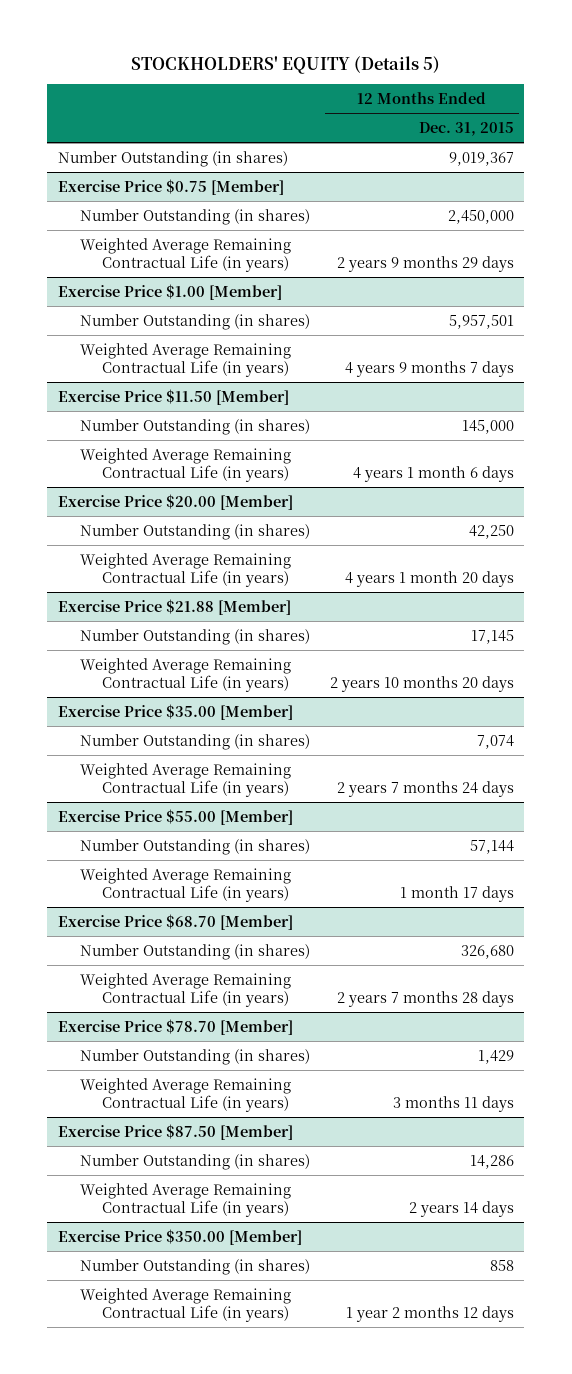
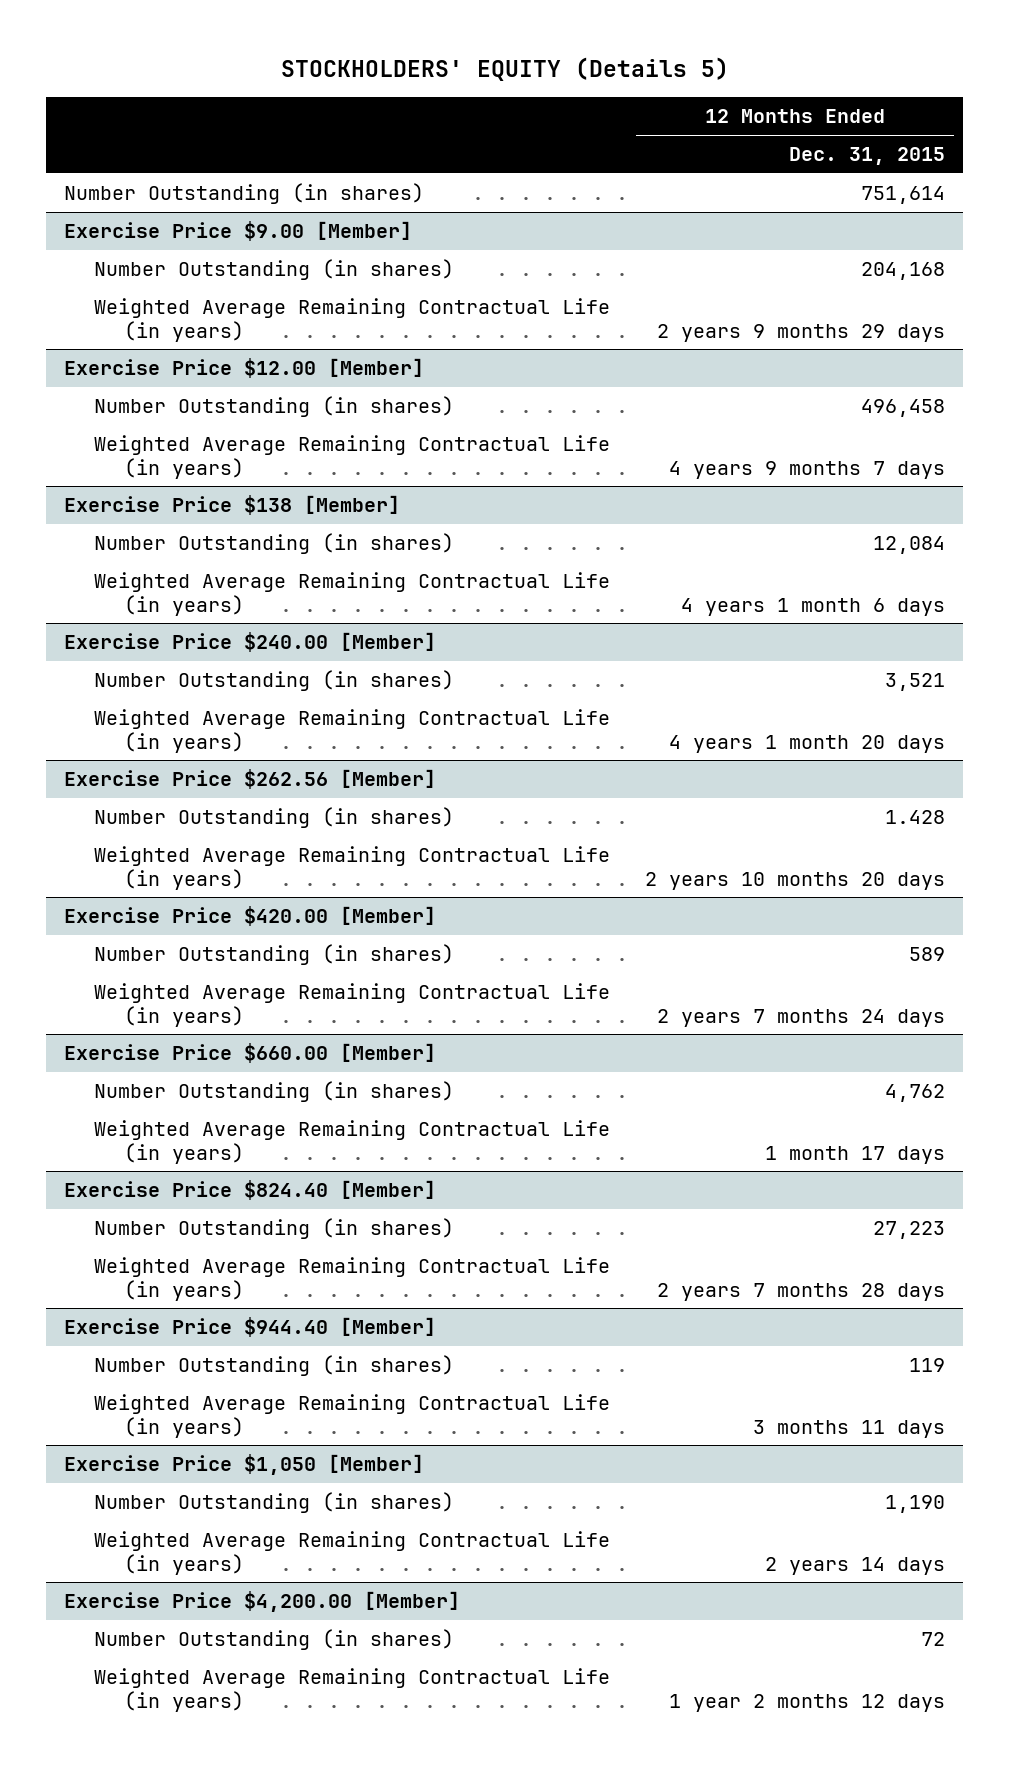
[449,151,515,166] 9,019,367 -> [861,186,946,205] 751,614
[57,178,284,195] Exercise Price $0.75 [Member] -> [64,221,413,242] Exercise Price $9.00 [Member]
[448,209,515,224] 2,450,000 -> [861,262,946,281] 204,168
[57,283,282,300] Exercise Price $1.00 [Member] -> [64,358,425,379] Exercise Price $12.00 [Member]
[449,314,515,329] 5,957,501 -> [861,399,946,418] 496,458
[57,388,289,405] Exercise Price $11.50 [Member] -> [64,495,401,516] Exercise Price $138 [Member]
[462,419,515,434] 145,000 -> [873,536,946,555] 12,084
[57,493,293,510] Exercise Price $20.00 [Member] -> [64,632,437,653] Exercise Price $240.00 [Member]
[469,524,515,539] 42,250 -> [885,673,946,692] 3,521
[57,598,291,615] Exercise Price $21.88 [Member] -> [64,769,437,790] Exercise Price $262.56 [Member]
[471,629,515,644] 17,145 -> [885,810,946,825] 1.428
[57,703,293,720] Exercise Price $35.00 [Member] -> [64,906,437,927] Exercise Price $420.00 [Member]
[477,734,515,749] 7,074 -> [909,947,946,962] 589
[57,808,293,825] Exercise Price $55.00 [Member] -> [64,1043,437,1064] Exercise Price $660.00 [Member]
[470,839,515,854] 57,144 -> [885,1084,946,1103] 4,762
[57,913,293,930] Exercise Price $68.70 [Member] -> [64,1180,437,1201] Exercise Price $824.40 [Member]
[461,944,515,959] 326,680 -> [873,1221,946,1240] 27,223
[57,1018,293,1035] Exercise Price $78.70 [Member] -> [64,1317,437,1338] Exercise Price $944.40 [Member]
[478,1049,515,1064] 1,429 -> [909,1358,946,1373] 119
[57,1123,293,1140] Exercise Price $87.50 [Member] -> [64,1454,425,1476] Exercise Price $1,050 [Member]
[470,1154,515,1169] 14,286 -> [885,1495,946,1514] 1,190
[57,1228,302,1245] Exercise Price $350.00 [Member] -> [64,1591,461,1613] Exercise Price $4,200.00 [Member]
[490,1259,515,1271] 858 -> [921,1632,946,1647] 72

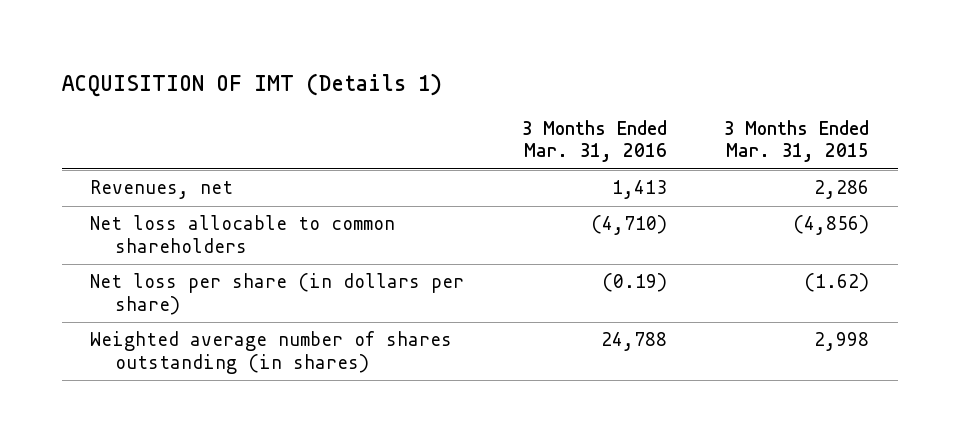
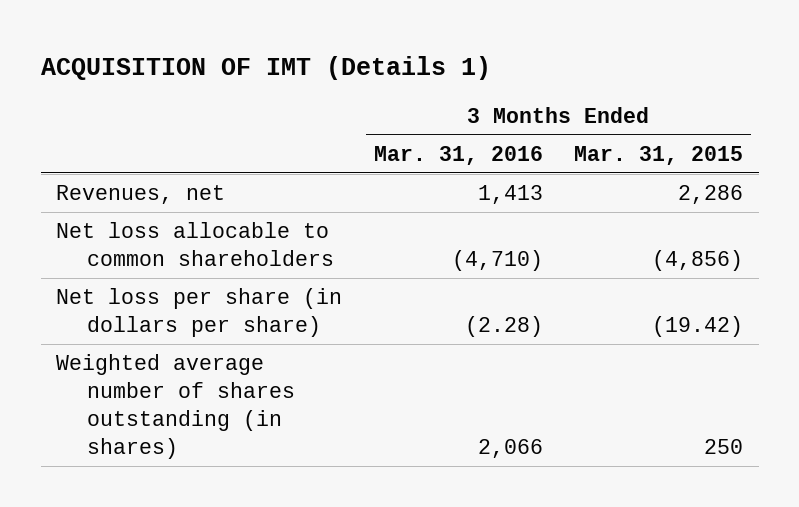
[601,273,667,293] (0.19) -> [464,316,543,338] (2.28)
[804,273,870,293] (1.62) -> [652,316,744,338] (19.42)
[600,332,667,352] 24,788 -> [477,439,543,459] 2,066
[814,332,870,352] 2,998 -> [704,439,744,455] 250

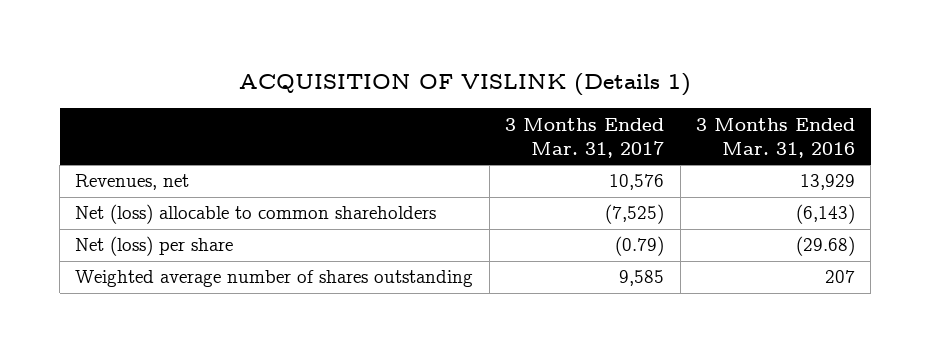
[40,55,491,80] ACQUISITION OF IMT (Details 1) -> [239,73,692,97] ACQUISITION OF VISLINK (Details 1)
[574,145,744,165] Mar. 31, 2015 -> none
none -> [505,117,665,158] 3 Months Ended Mar. 31, 2017
[477,185,543,205] 1,413 -> [799,174,855,191] 13,929
[56,222,335,267] Net loss allocable to common shareholders -> [75,204,437,225] Net (loss) allocable to common shareholders
[451,250,543,272] (4,710) -> [795,204,855,225] (6,143)
[56,288,343,338] Net loss per share (in dollars per share) -> [75,236,234,257] Net (loss) per share
[464,316,543,338] (2.28) -> [795,236,855,257] (29.68)
[56,354,296,460] Weighted average number of shares outstanding (in shares) -> [75,270,474,288] Weighted average number of shares outstanding
[477,439,543,459] 2,066 -> [824,270,855,284] 207

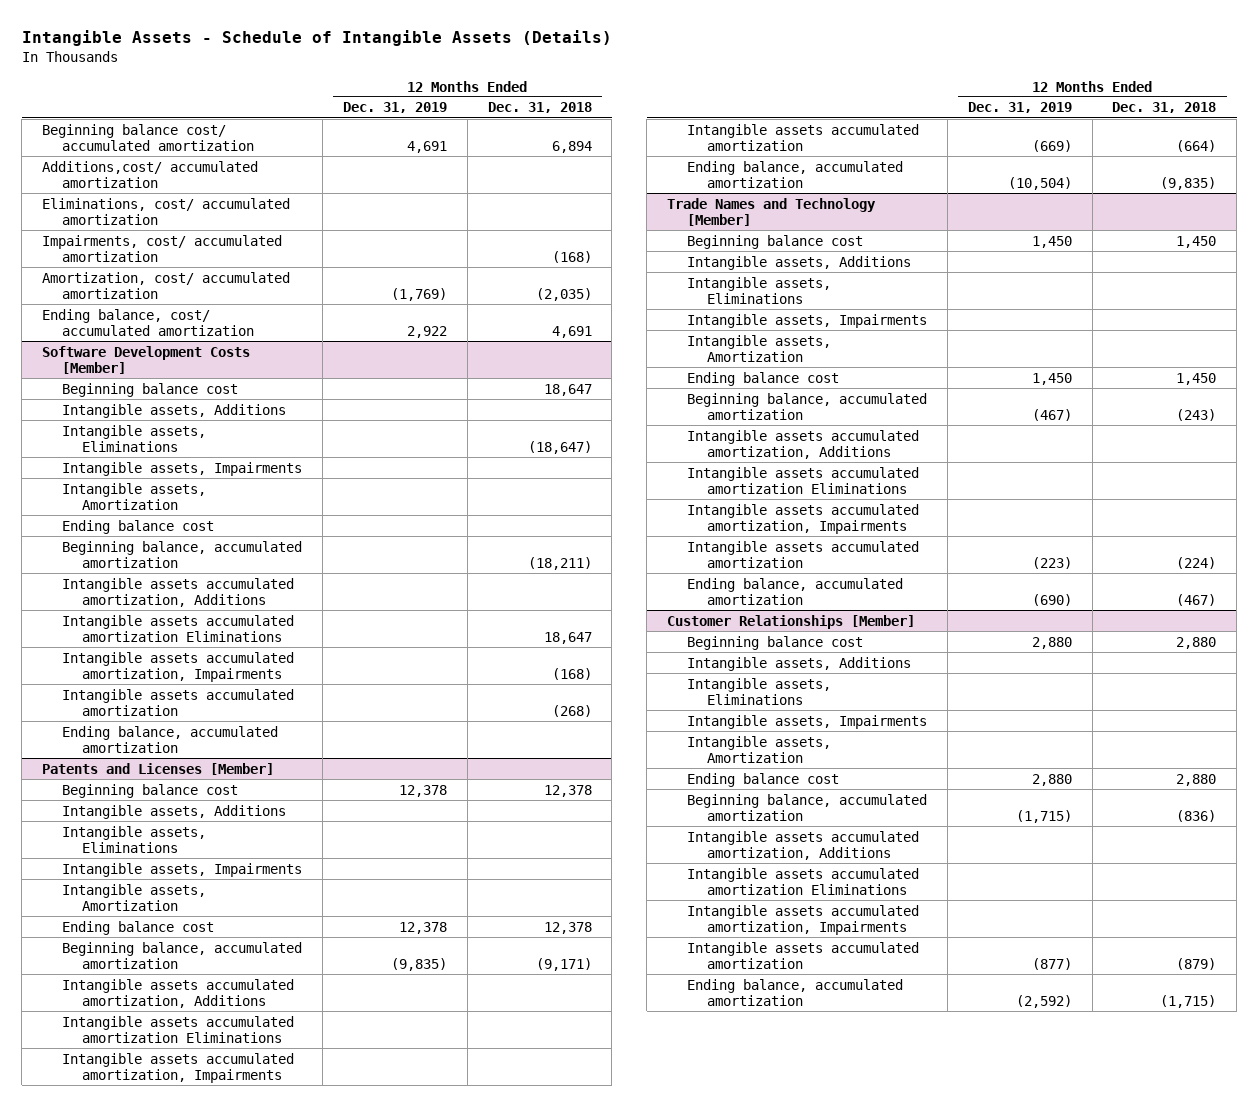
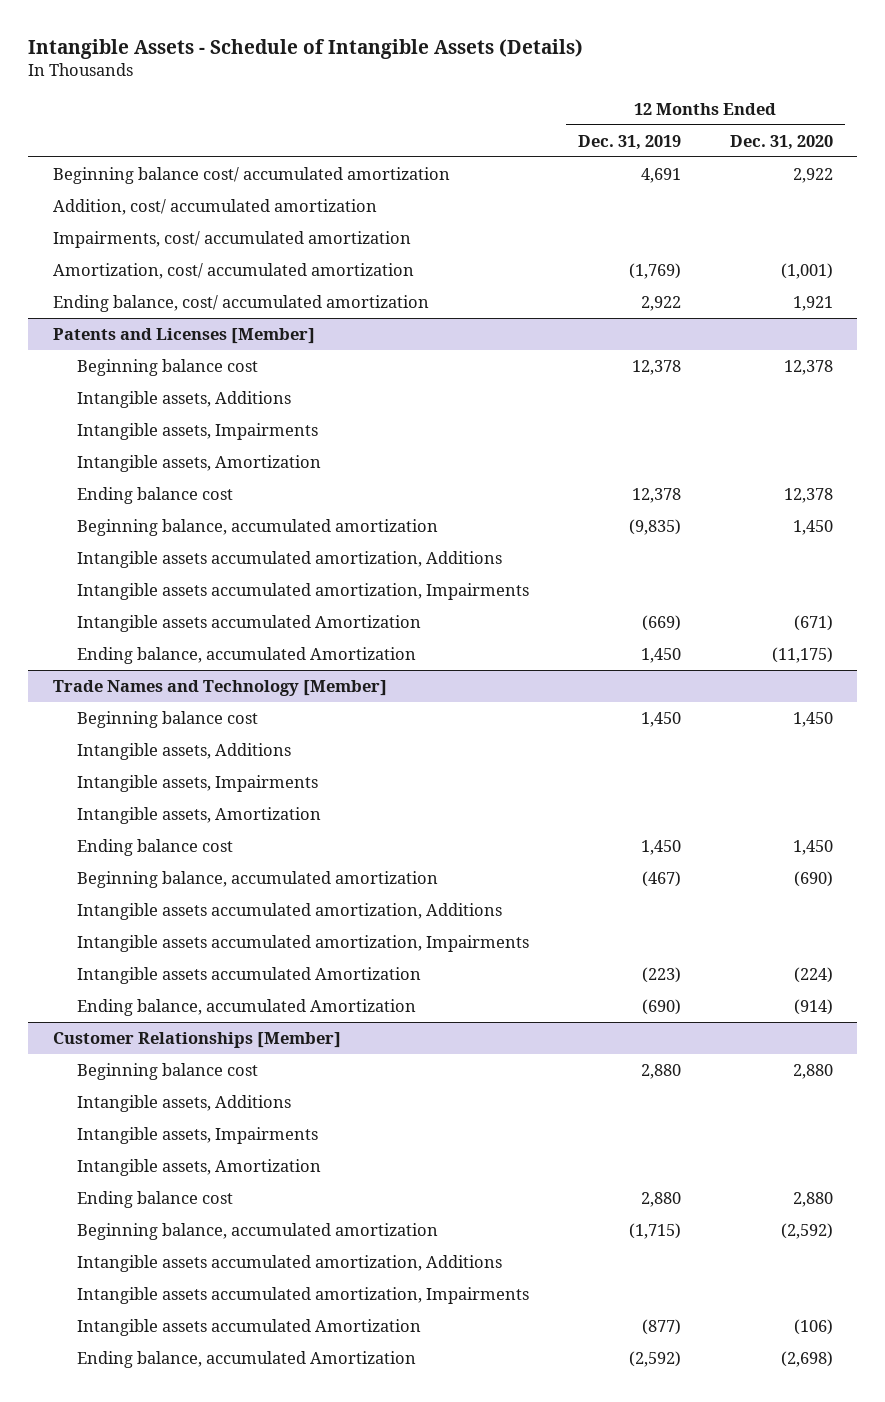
[487,102,592,114] Dec. 31, 2018 -> none
none -> [729,134,833,150] Dec. 31, 2020
[42,197,291,226] Eliminations, cost/ accumulated amortization -> none
[42,160,259,189] Additions,cost/ accumulated amortization -> [52,198,377,215] Addition, cost/ accumulated amortization
[42,345,251,375] Software Development Costs [Member] -> none
[62,382,239,397] Beginning balance cost -> none
[62,403,287,418] Intangible assets, Additions -> none
[62,424,207,453] Intangible assets, Eliminations -> none
[62,461,303,476] Intangible assets, Impairments -> none
[62,482,207,511] Intangible assets, Amortization -> none
[62,519,215,534] Ending balance cost -> none
[62,540,303,569] Beginning balance, accumulated amortization -> none
[62,577,295,608] Intangible assets accumulated amortization, Additions -> none
[62,614,295,643] Intangible assets accumulated amortization Eliminations -> none
[62,651,295,683] Intangible assets accumulated amortization, Impairments -> none
[62,688,295,717] Intangible assets accumulated amortization -> none
[62,725,279,754] Ending balance, accumulated amortization -> none
[62,825,207,854] Intangible assets, Eliminations -> none
[62,1015,295,1044] Intangible assets accumulated amortization Eliminations -> none
[687,123,920,152] Intangible assets accumulated amortization -> [76,614,421,632] Intangible assets accumulated Amortization
[687,160,904,189] Ending balance, accumulated amortization -> [76,646,416,664] Ending balance, accumulated Amortization
[1007,177,1072,191] (10,504) -> [640,647,681,663] 1,450
[687,276,832,305] Intangible assets, Eliminations -> none
[687,466,920,495] Intangible assets accumulated amortization Eliminations -> none
[687,540,920,569] Intangible assets accumulated amortization -> [76,966,421,984] Intangible assets accumulated Amortization
[687,577,904,606] Ending balance, accumulated amortization -> [76,998,416,1016] Ending balance, accumulated Amortization
[687,677,832,706] Intangible assets, Eliminations -> none
[687,867,920,896] Intangible assets accumulated amortization Eliminations -> none
[687,941,920,970] Intangible assets accumulated amortization -> [76,1318,421,1336] Intangible assets accumulated Amortization
[687,978,904,1007] Ending balance, accumulated amortization -> [76,1350,416,1368] Ending balance, accumulated Amortization

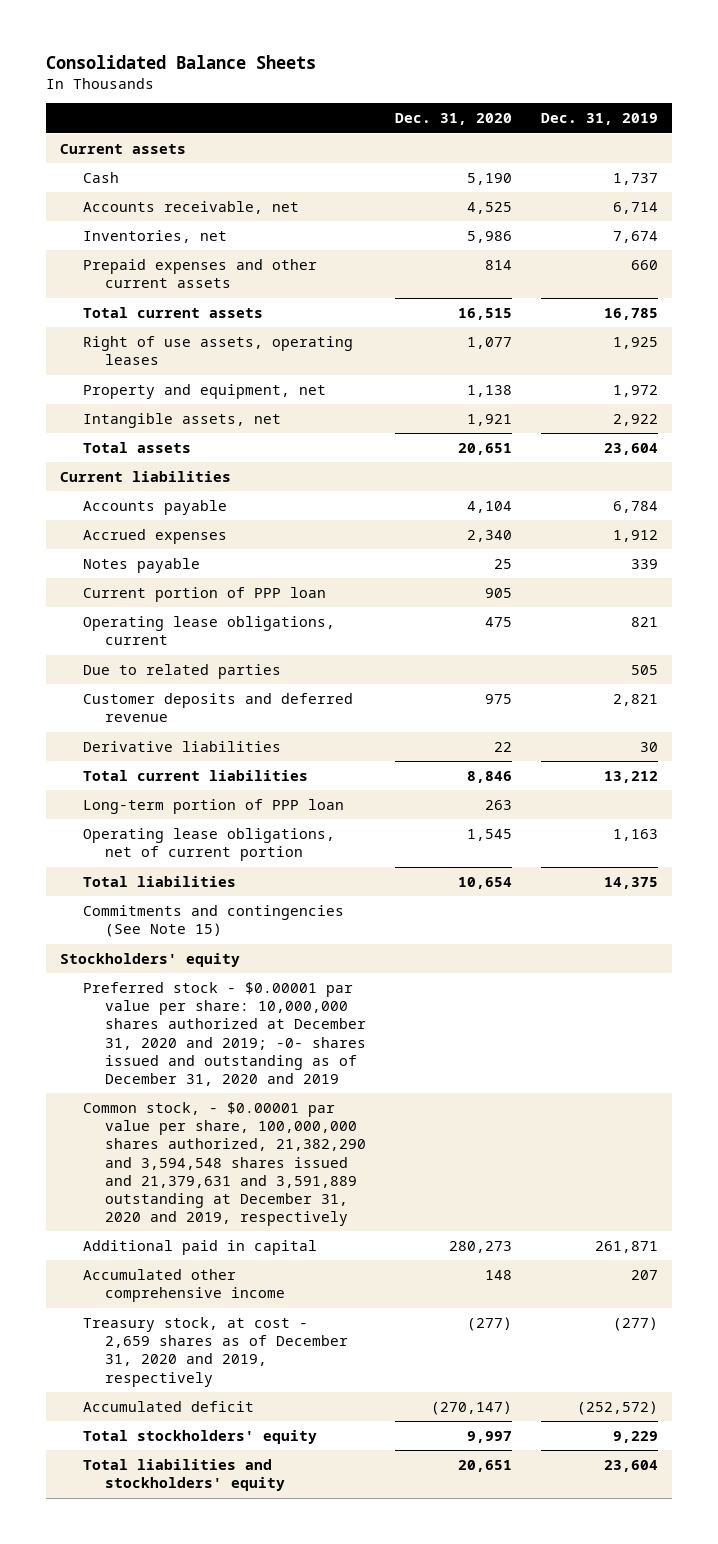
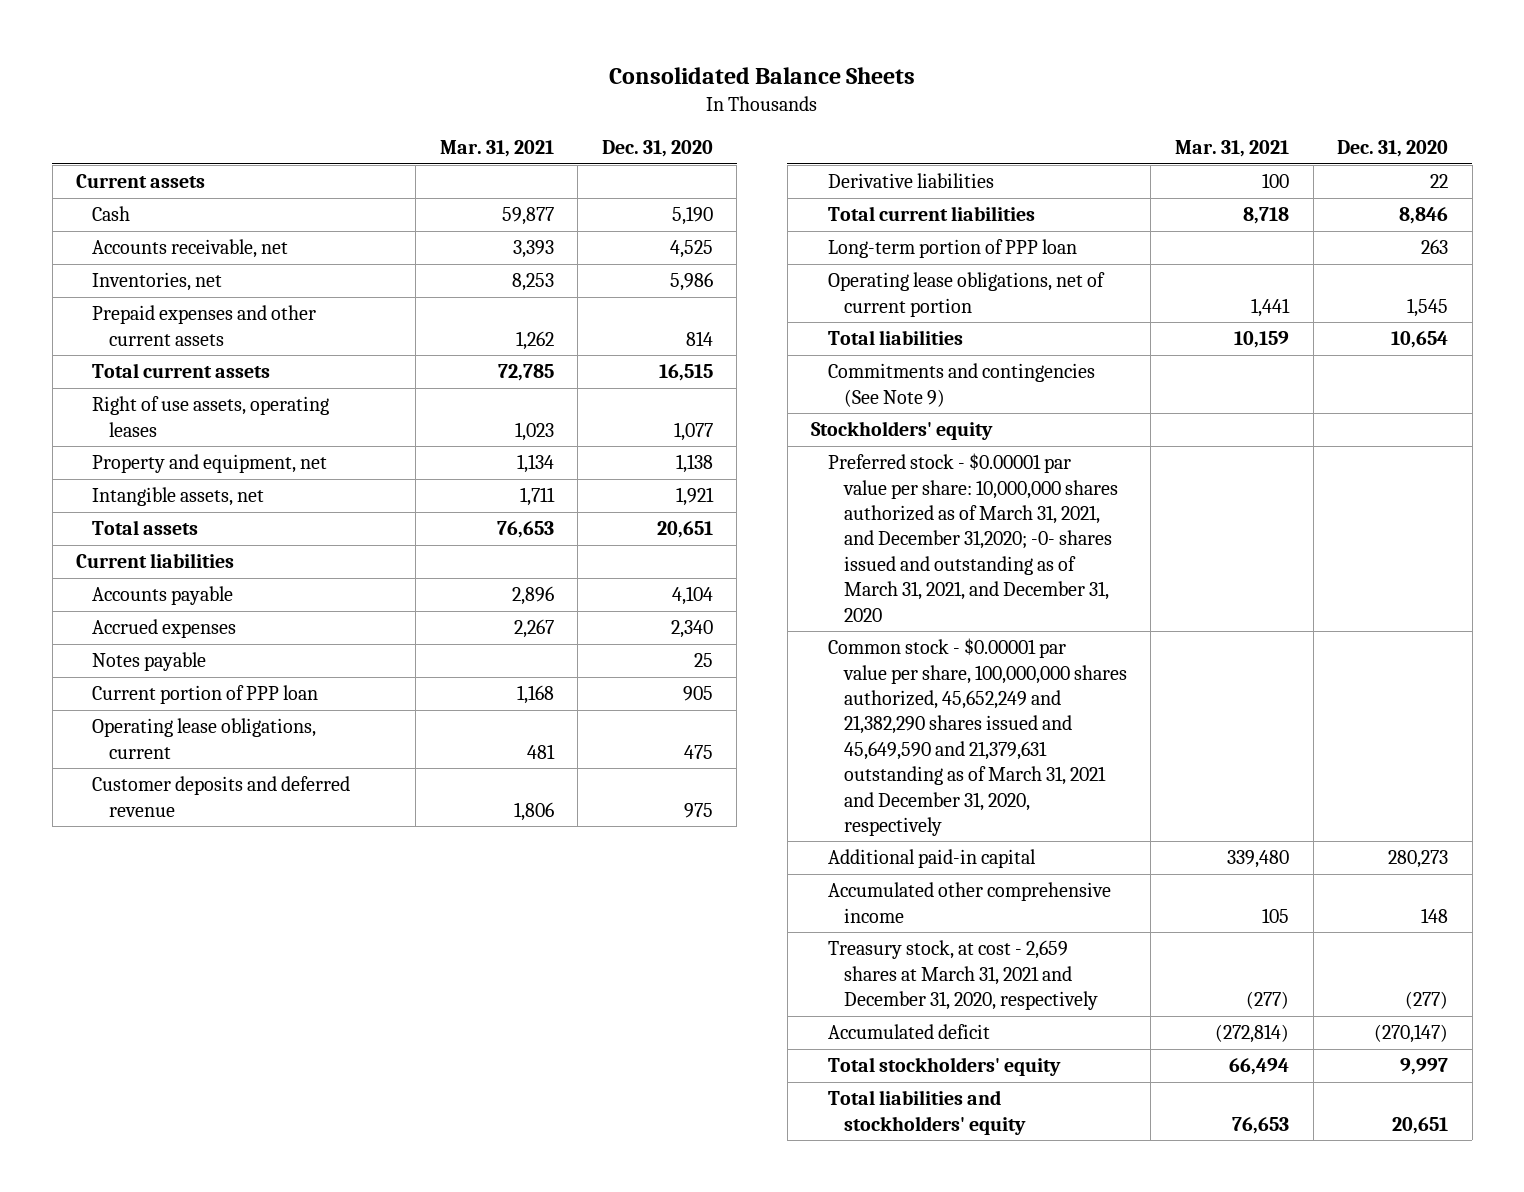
[540,113,658,126] Dec. 31, 2019 -> none
none -> [439,140,554,158] Mar. 31, 2021
[82,664,281,680] Due to related parties -> none
[82,905,344,938] Commitments and contingencies (See Note 15) -> [827,363,1095,407] Commitments and contingencies (See Note 9)
[82,982,367,1086] Preferred stock - $0.00001 par value per share: 10,000,000 shares authorized at December 31, 2020 and 2019; -0- shares issued and outstanding as of December 31, 2020 and 2019 -> [827,453,1118,622] Preferred stock - $0.00001 par value per share: 10,000,000 shares authorized as of March 31, 2021, and December 31,2020; -0- shares issued and outstanding as of March 31, 2021, and December 31, 2020
[82,1102,367,1227] Common stock, - $0.00001 par value per share, 100,000,000 shares authorized, 21,382,290 and 3,594,548 shares issued and 21,379,631 and 3,591,889 outstanding at December 31, 2020 and 2019, respectively -> [827,638,1127,836] Common stock - $0.00001 par value per share, 100,000,000 shares authorized, 45,652,249 and 21,382,290 shares issued and 45,649,590 and 21,379,631 outstanding as of March 31, 2021 and December 31, 2020, respectively
[82,1240,317,1256] Additional paid in capital -> [827,849,1036,869] Additional paid-in capital
[82,1317,349,1387] Treasury stock, at cost - 2,659 shares as of December 31, 2020 and 2019, respectively -> [827,940,1098,1011] Treasury stock, at cost - 2,659 shares at March 31, 2021 and December 31, 2020, respectively

